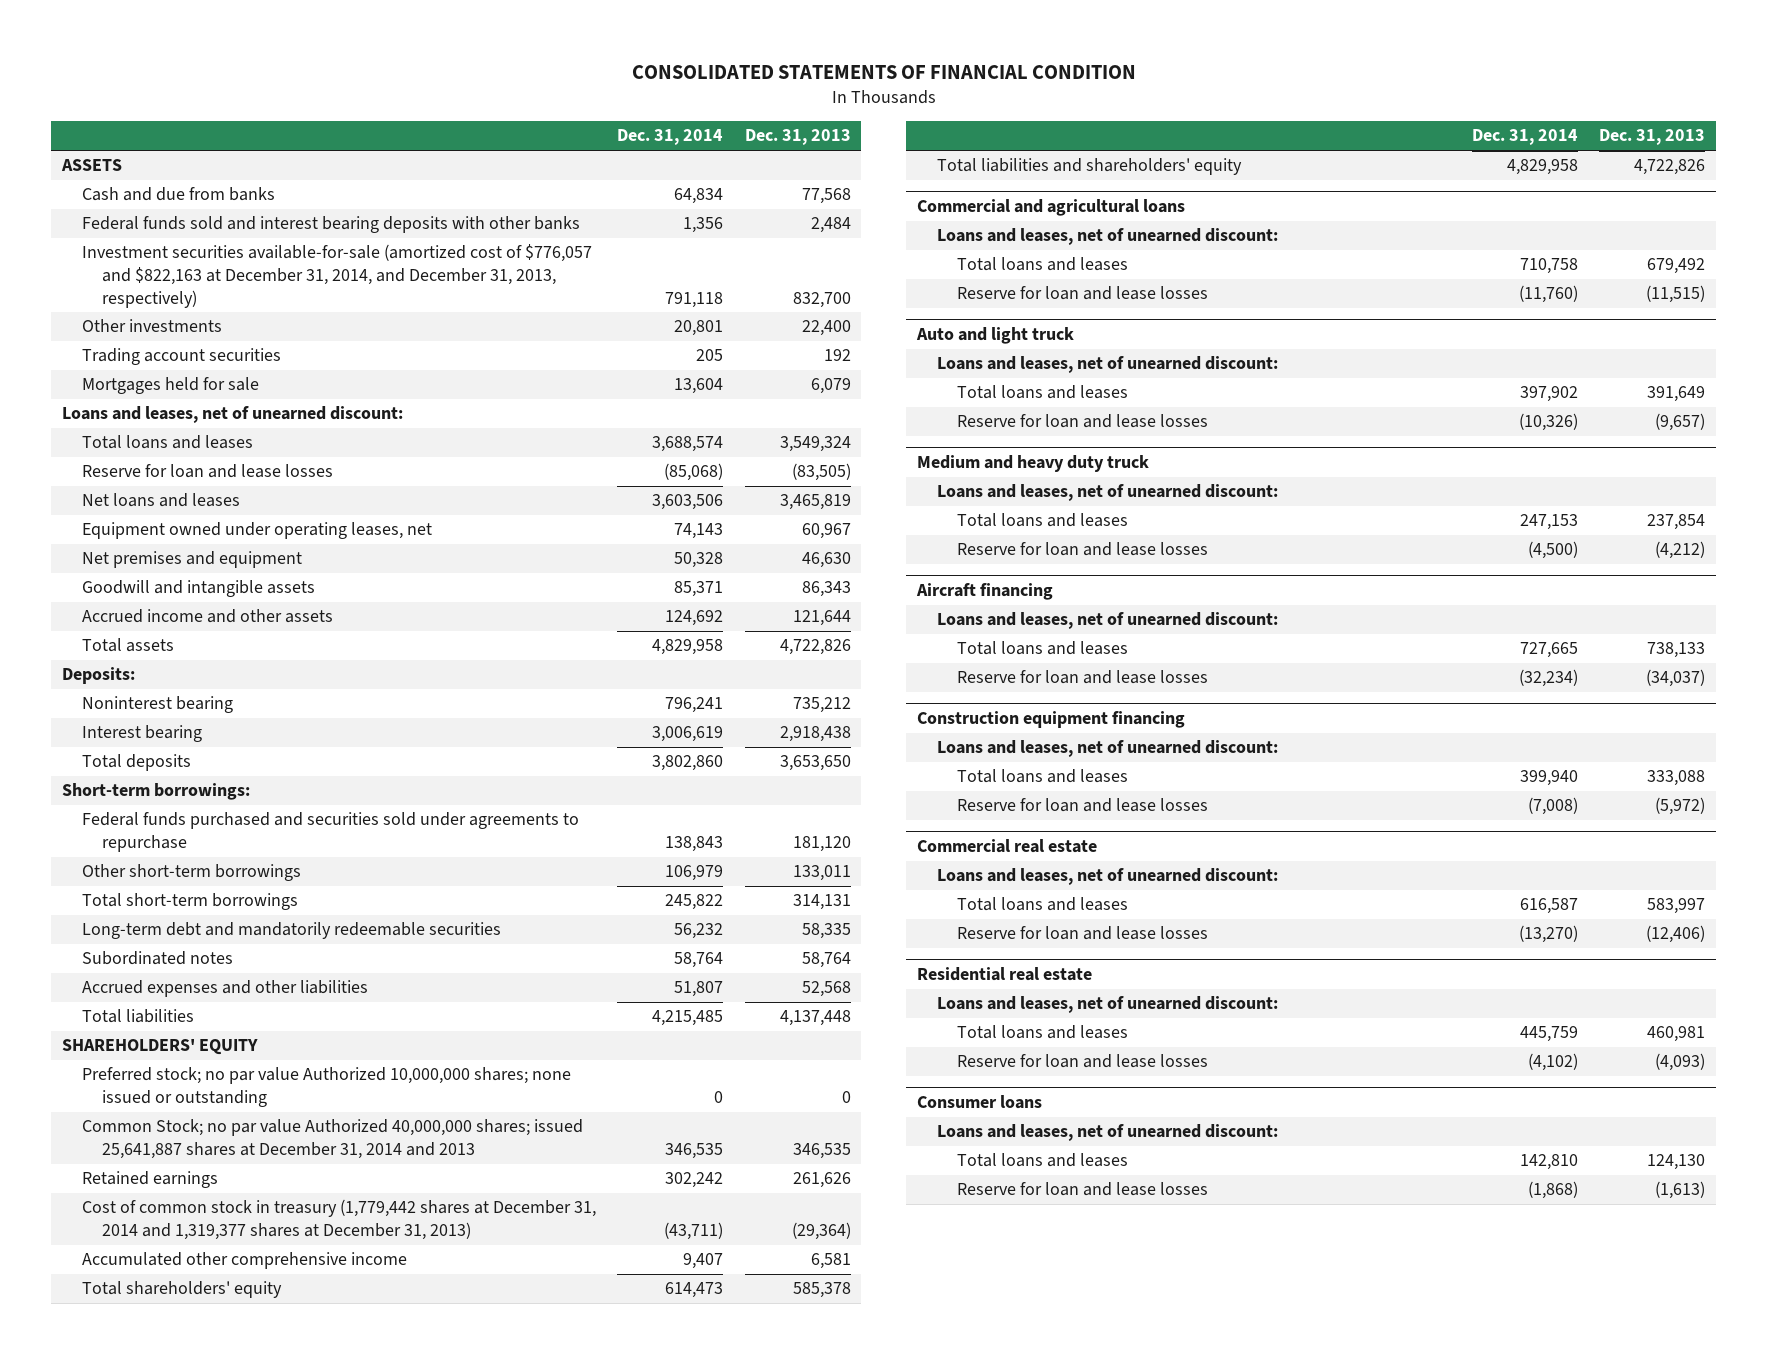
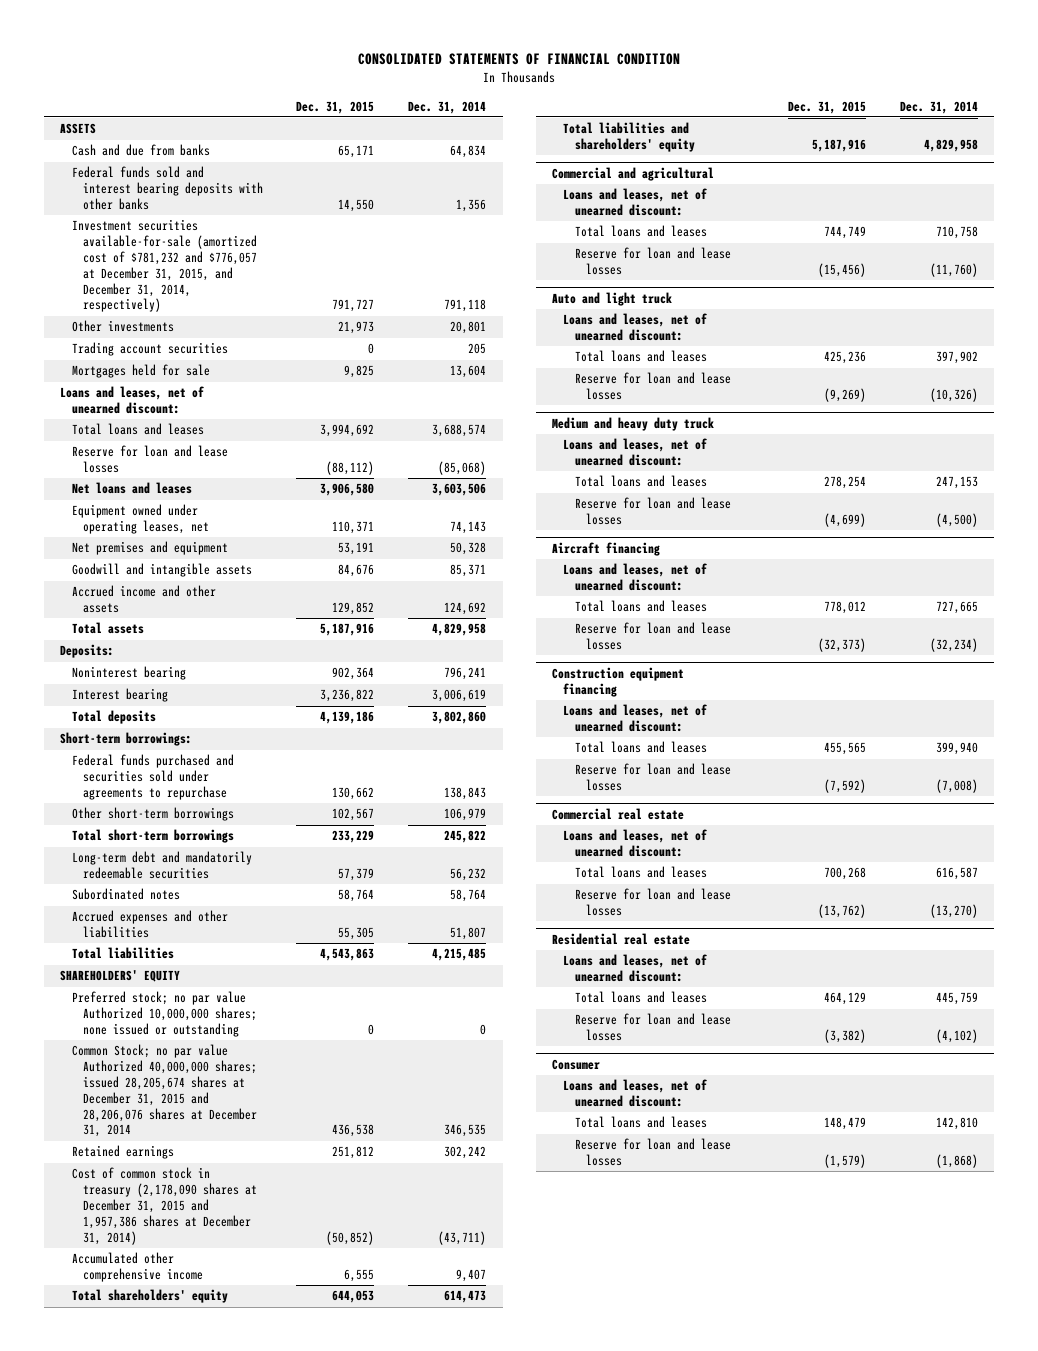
[744,129,851,146] Dec. 31, 2013 -> none
none -> [296,100,375,114] Dec. 31, 2015
[81,244,592,308] Investment securities available-for-sale (amortized cost of $776,057 and $822,163 at December 31, 2014, and December 31, 2013, respectively) -> [71,219,257,313] Investment securities available-for-sale (amortized cost of $781,232 and $776,057 at December 31, 2015, and December 31, 2014, respectively)
[81,1119,583,1160] Common Stock; no par value Authorized 40,000,000 shares; issued 25,641,887 shares at December 31, 2014 and 2013 -> [71,1044,257,1138] Common Stock; no par value Authorized 40,000,000 shares; issued 28,205,674 shares at December 31, 2015 and 28,206,076 shares at December 31, 2014
[81,1199,596,1241] Cost of common stock in treasury (1,779,442 shares at December 31, 2014 and 1,319,377 shares at December 31, 2013) -> [71,1167,257,1245] Cost of common stock in treasury (2,178,090 shares at December 31, 2015 and 1,957,386 shares at December 31, 2014)
[916,198,1185,216] Commercial and agricultural loans -> [552,167,715,182] Commercial and agricultural
[916,1094,1042,1109] Consumer loans -> [552,1059,601,1071] Consumer

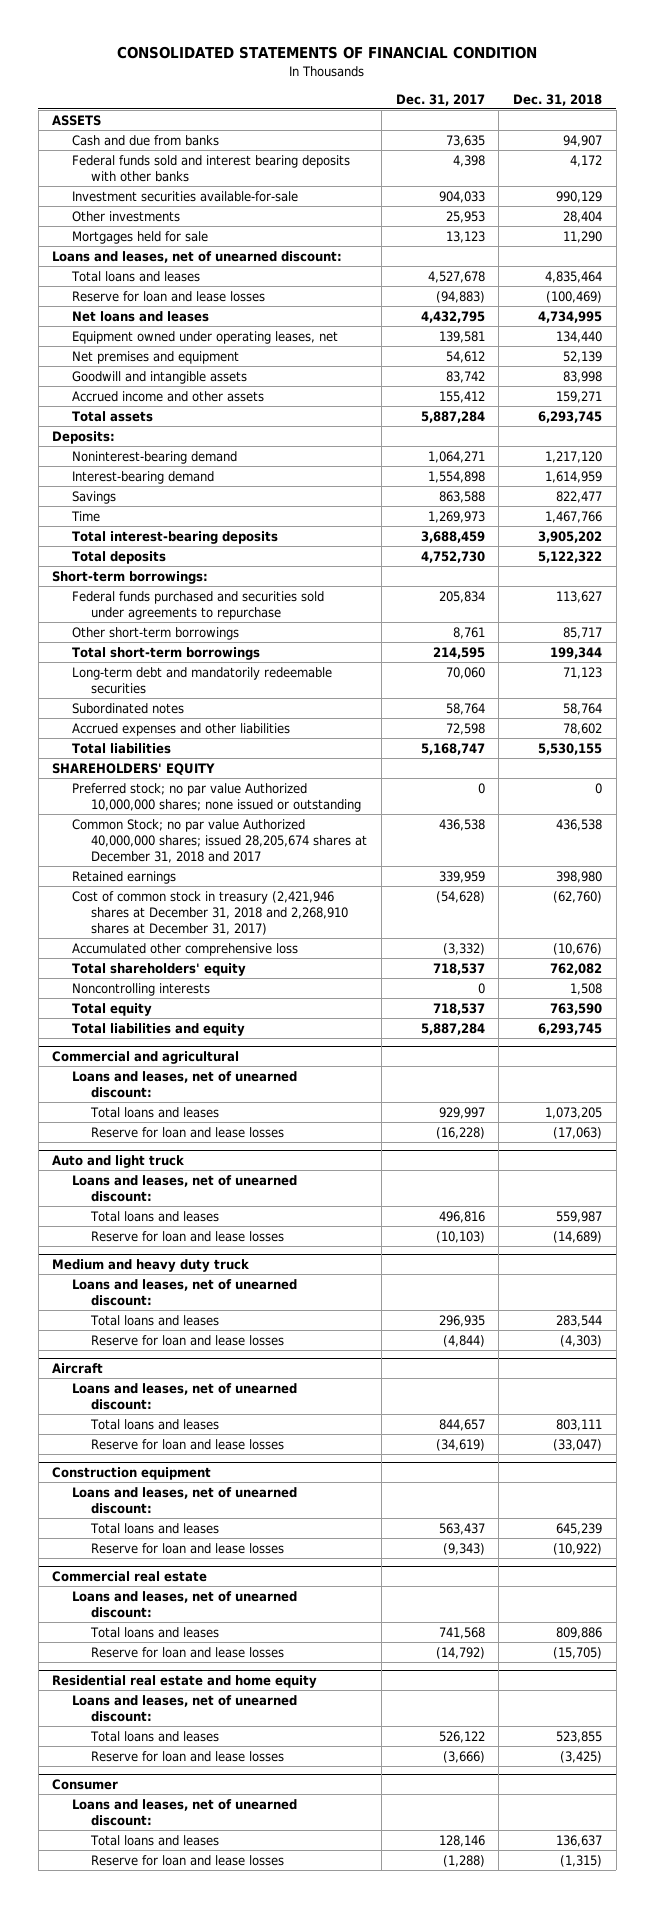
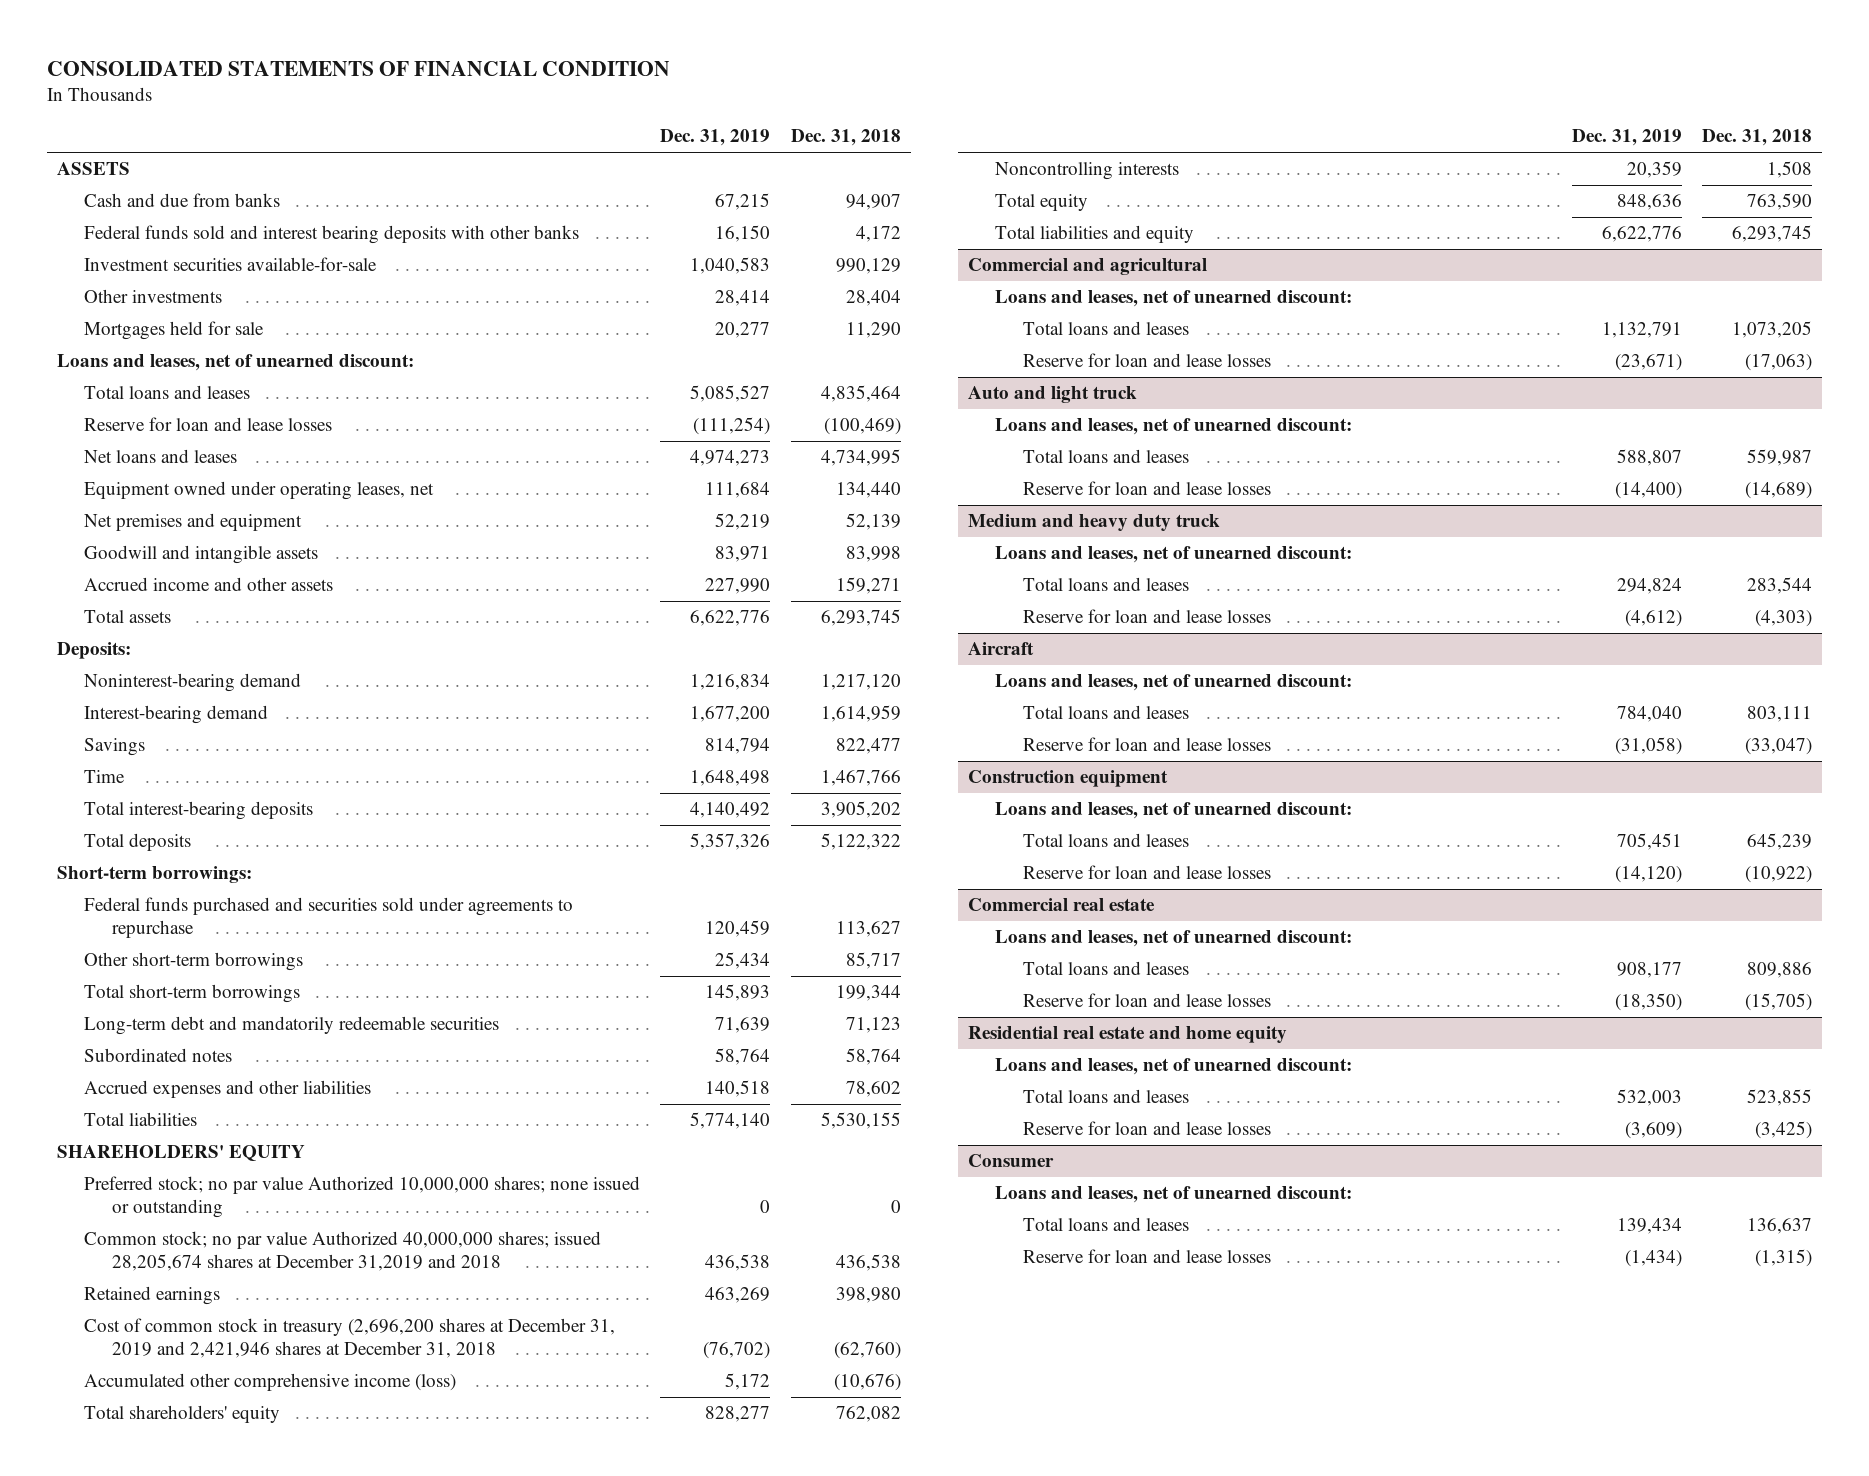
[395,93,485,106] Dec. 31, 2017 -> none
none -> [660,129,771,147] Dec. 31, 2019
[71,818,368,863] Common Stock; no par value Authorized 40,000,000 shares; issued 28,205,674 shares at December 31, 2018 and 2017 -> [84,1231,602,1271] Common stock; no par value Authorized 40,000,000 shares; issued 28,205,674 shares at December 31,2019 and 2018
[71,890,349,935] Cost of common stock in treasury (2,421,946 shares at December 31, 2018 and 2,268,910 shares at December 31, 2017) -> [84,1318,616,1358] Cost of common stock in treasury (2,696,200 shares at December 31, 2019 and 2,421,946 shares at December 31, 2018
[71,942,298,956] Accumulated other comprehensive loss -> [84,1373,457,1392] Accumulated other comprehensive income (loss)

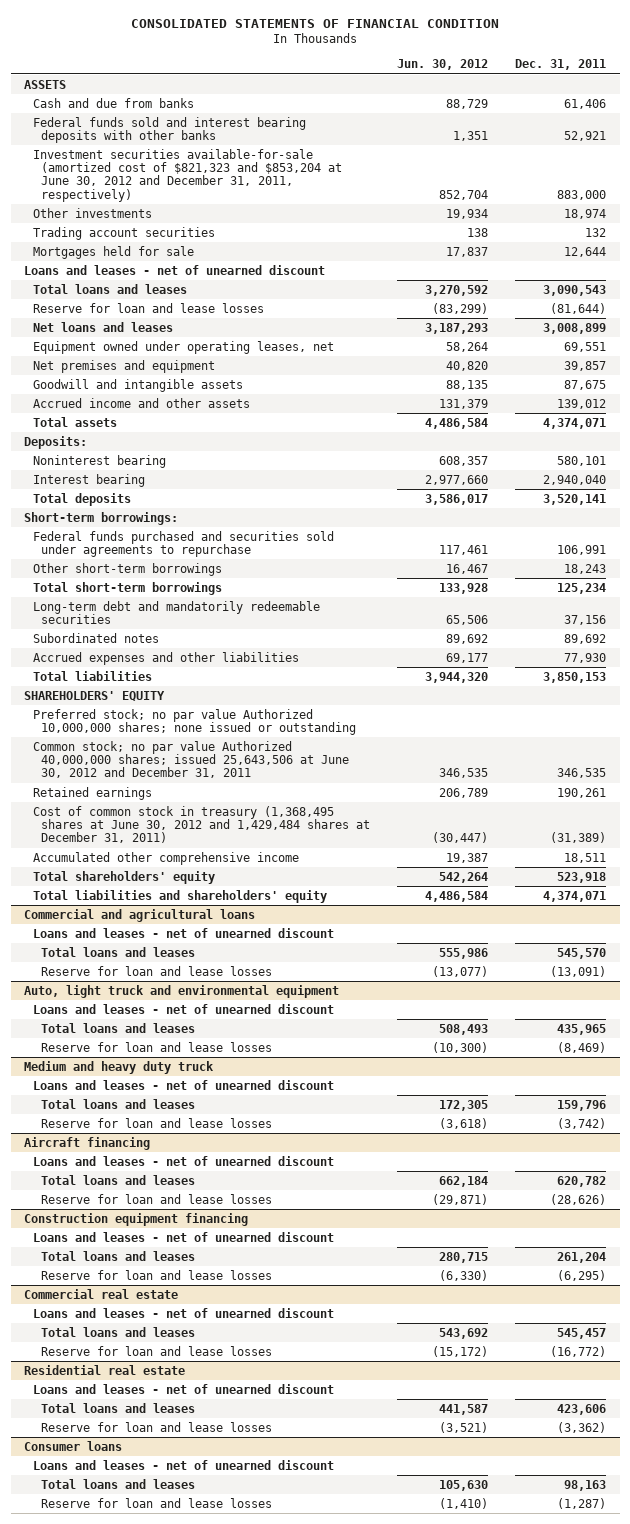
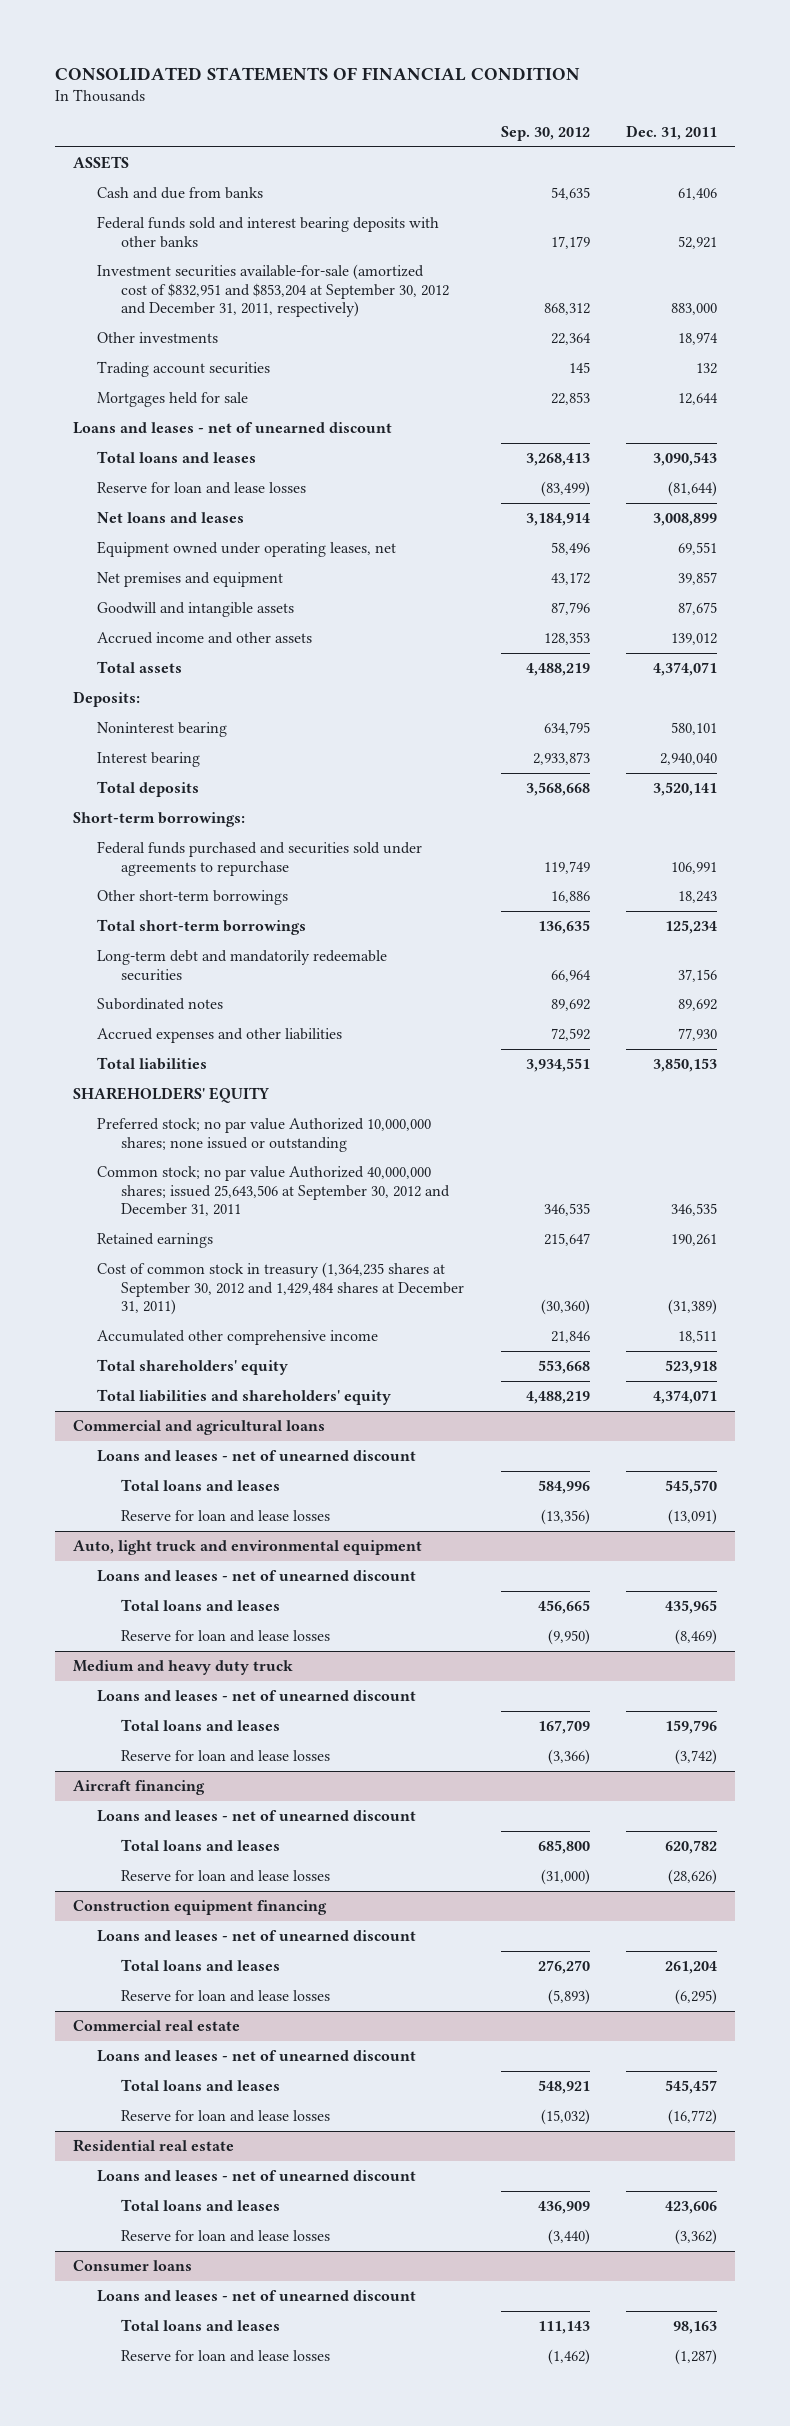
[397,59,489,71] Jun. 30, 2012 -> none
none -> [500,126,590,142] Sep. 30, 2012
[32,148,343,202] Investment securities available-for-sale (amortized cost of $821,323 and $853,204 at June 30, 2012 and December 31, 2011, respectively) -> [97,264,450,318] Investment securities available-for-sale (amortized cost of $832,951 and $853,204 at September 30, 2012 and December 31, 2011, respectively)
[32,740,350,779] Common stock; no par value Authorized 40,000,000 shares; issued 25,643,506 at June 30, 2012 and December 31, 2011 -> [97,1166,451,1217] Common stock; no par value Authorized 40,000,000 shares; issued 25,643,506 at September 30, 2012 and December 31, 2011
[32,805,371,844] Cost of common stock in treasury (1,368,495 shares at June 30, 2012 and 1,429,484 shares at December 31, 2011) -> [97,1262,465,1316] Cost of common stock in treasury (1,364,235 shares at September 30, 2012 and 1,429,484 shares at December 31, 2011)

